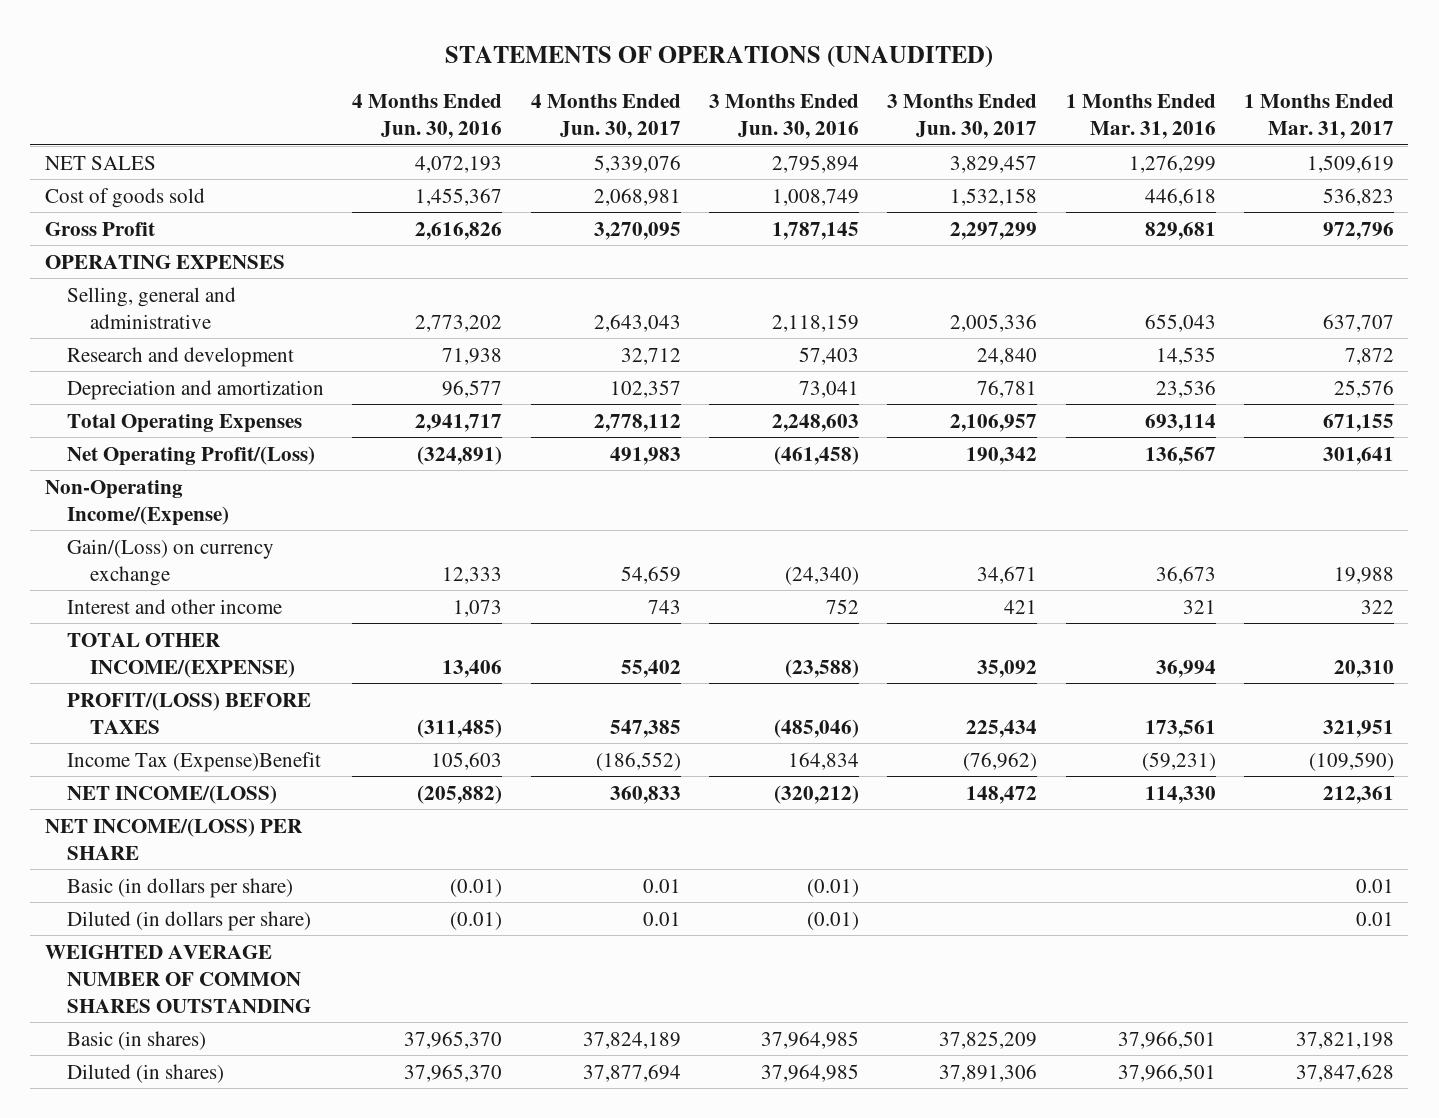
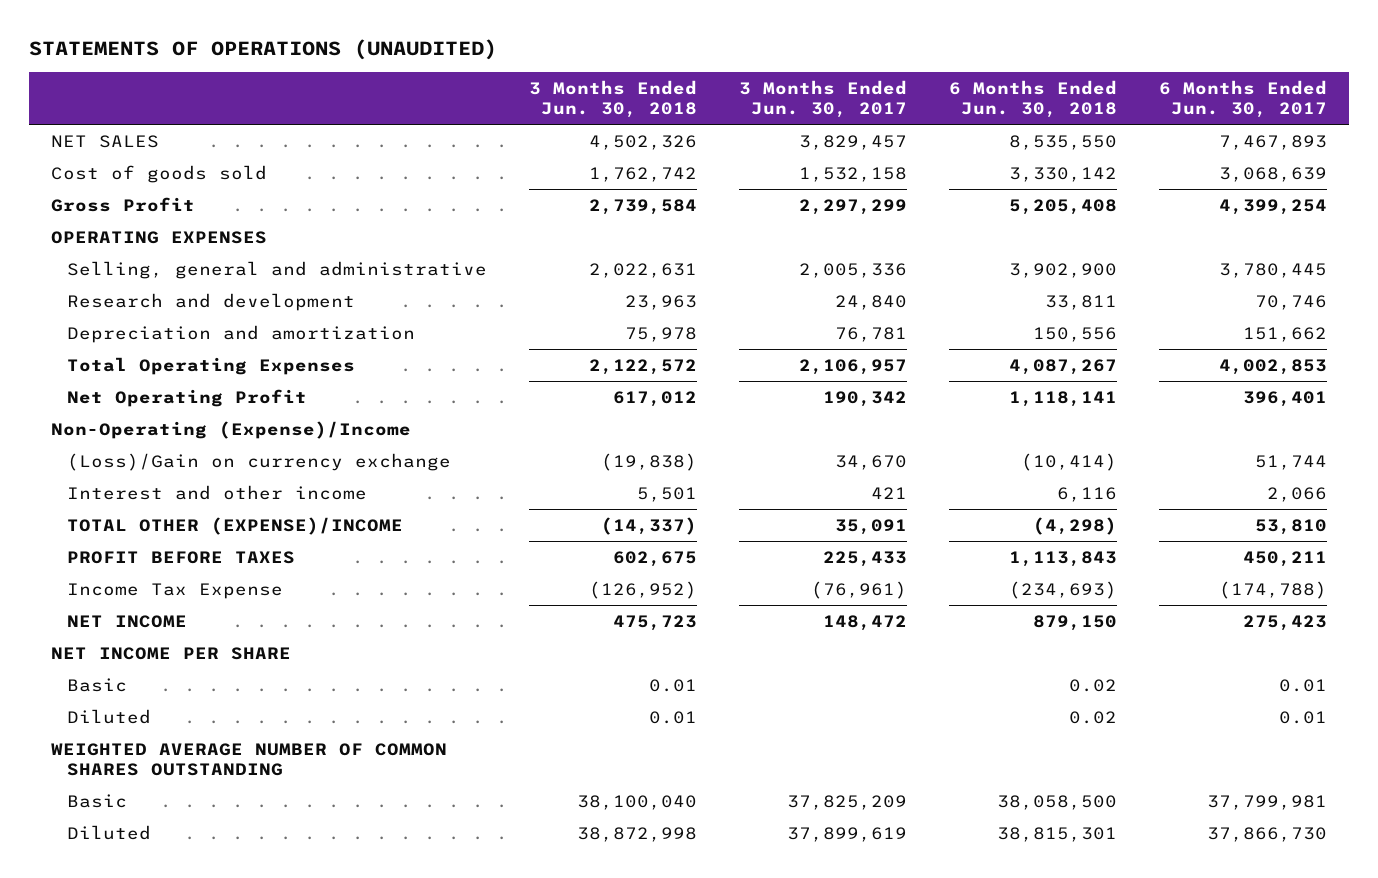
[352,94,503,140] 4 Months Ended Jun. 30, 2016 -> none
[530,94,681,140] 4 Months Ended Jun. 30, 2017 -> none
[709,94,860,140] 3 Months Ended Jun. 30, 2016 -> none
[1065,94,1216,140] 1 Months Ended Mar. 31, 2016 -> none
[1244,94,1395,140] 1 Months Ended Mar. 31, 2017 -> none
none -> [528,79,697,118] 3 Months Ended Jun. 30, 2018
none -> [949,79,1118,118] 6 Months Ended Jun. 30, 2018
none -> [1159,79,1328,118] 6 Months Ended Jun. 30, 2017
[67,445,316,466] Net Operating Profit/(Loss) -> [66,388,307,407] Net Operating Profit
[44,479,230,526] Non-Operating Income/(Expense) -> [50,420,411,439] Non-Operating (Expense)/Income
[67,538,275,586] Gain/(Loss) on currency exchange -> [66,452,451,471] (Loss)/Gain on currency exchange
[977,565,1038,584] 34,671 -> [835,454,908,470] 34,670
[67,632,295,678] TOTAL OTHER INCOME/(EXPENSE) -> [66,516,403,535] TOTAL OTHER (EXPENSE)/INCOME
[977,659,1038,678] 35,092 -> [835,518,908,535] 35,091
[67,691,312,734] PROFIT/(LOSS) BEFORE TAXES -> [66,550,295,564] PROFIT BEFORE TAXES
[966,719,1038,738] 225,434 -> [823,550,908,567] 225,433
[67,751,322,772] Income Tax (Expense)Benefit -> [66,582,283,599] Income Tax Expense
[963,751,1038,771] (76,962) -> [811,580,908,599] (76,961)
[67,784,278,804] NET INCOME/(LOSS) -> [66,614,187,628] NET INCOME
[44,817,303,860] NET INCOME/(LOSS) PER SHARE -> [50,646,291,660] NET INCOME PER SHARE
[67,877,294,898] Basic (in dollars per share) -> [66,677,127,692] Basic
[67,910,312,931] Diluted (in dollars per share) -> [66,708,151,724] Diluted
[67,1030,207,1050] Basic (in shares) -> [66,793,127,808] Basic
[67,1063,225,1083] Diluted (in shares) -> [66,824,151,840] Diluted
[939,1063,1038,1082] 37,891,306 -> [787,826,908,842] 37,899,619

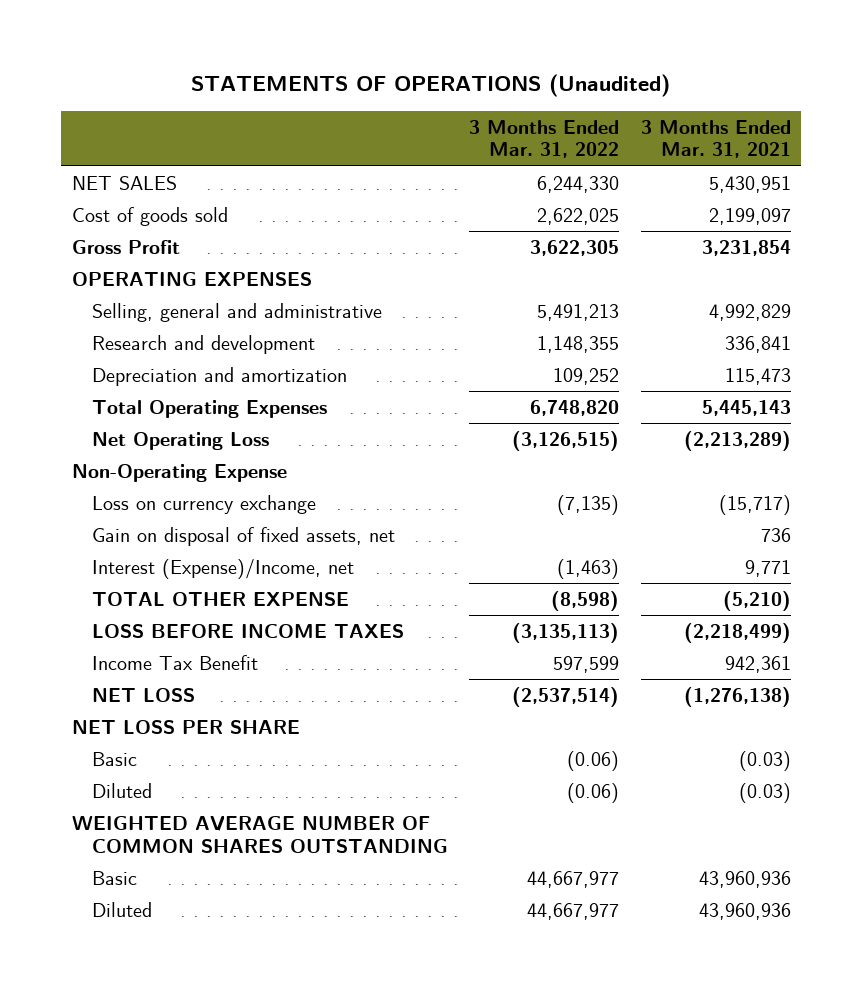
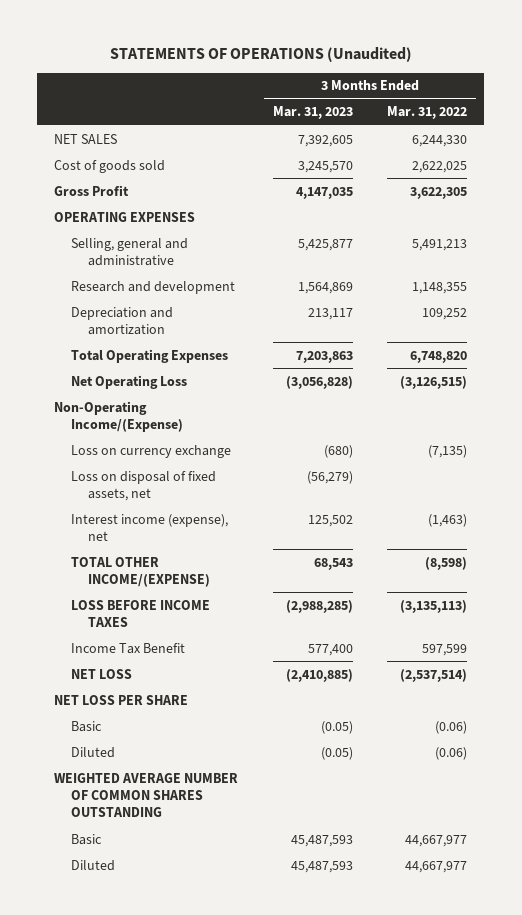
[640,119,791,159] 3 Months Ended Mar. 31, 2021 -> none
none -> [272,106,353,120] Mar. 31, 2023
[72,463,288,482] Non-Operating Expense -> [54,400,184,432] Non-Operating Income/(Expense)
[92,526,396,546] Gain on disposal of fixed assets, net -> [71,470,217,501] Loss on disposal of fixed assets, net
[92,558,355,579] Interest (Expense)/Income, net -> [71,513,229,541] Interest income (expense), net
[92,590,350,606] TOTAL OTHER EXPENSE -> [71,556,211,587] TOTAL OTHER INCOME/(EXPENSE)

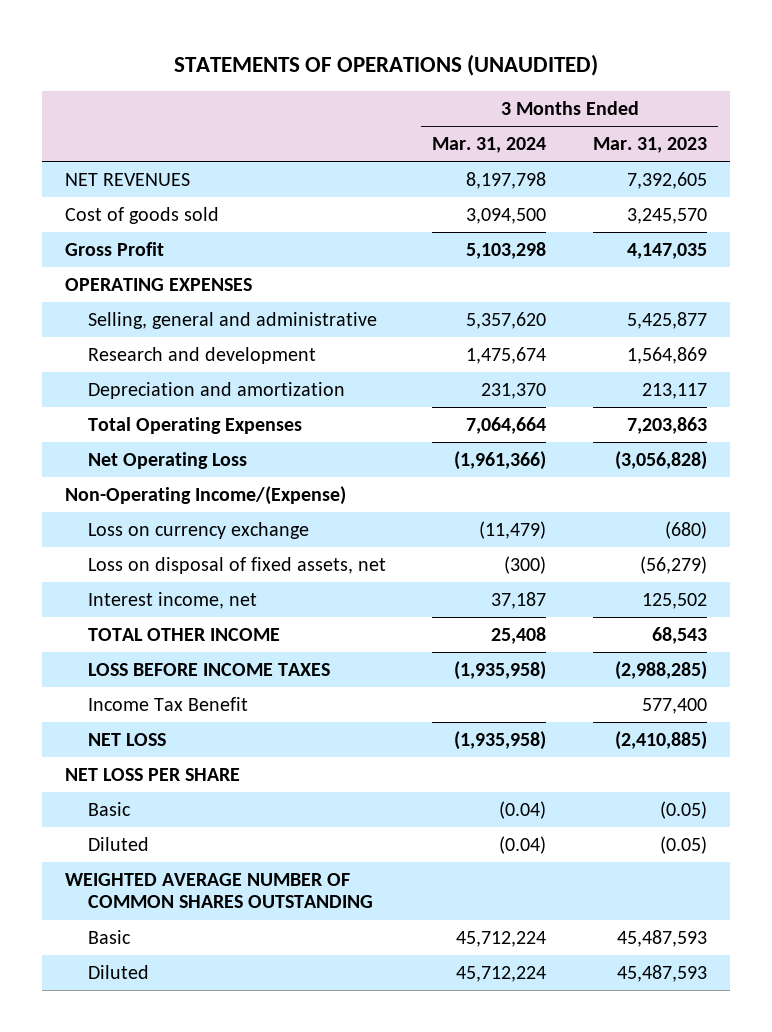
[109,46,412,62] STATEMENTS OF OPERATIONS (Unaudited) -> [173,53,598,76] STATEMENTS OF OPERATIONS (UNAUDITED)
[387,106,468,120] Mar. 31, 2022 -> none
none -> [432,137,547,154] Mar. 31, 2024
[54,133,118,144] NET SALES -> [64,172,190,186] NET REVENUES
[71,513,229,541] Interest income (expense), net -> [88,591,258,609] Interest income, net
[71,556,211,587] TOTAL OTHER INCOME/(EXPENSE) -> [88,627,281,641] TOTAL OTHER INCOME

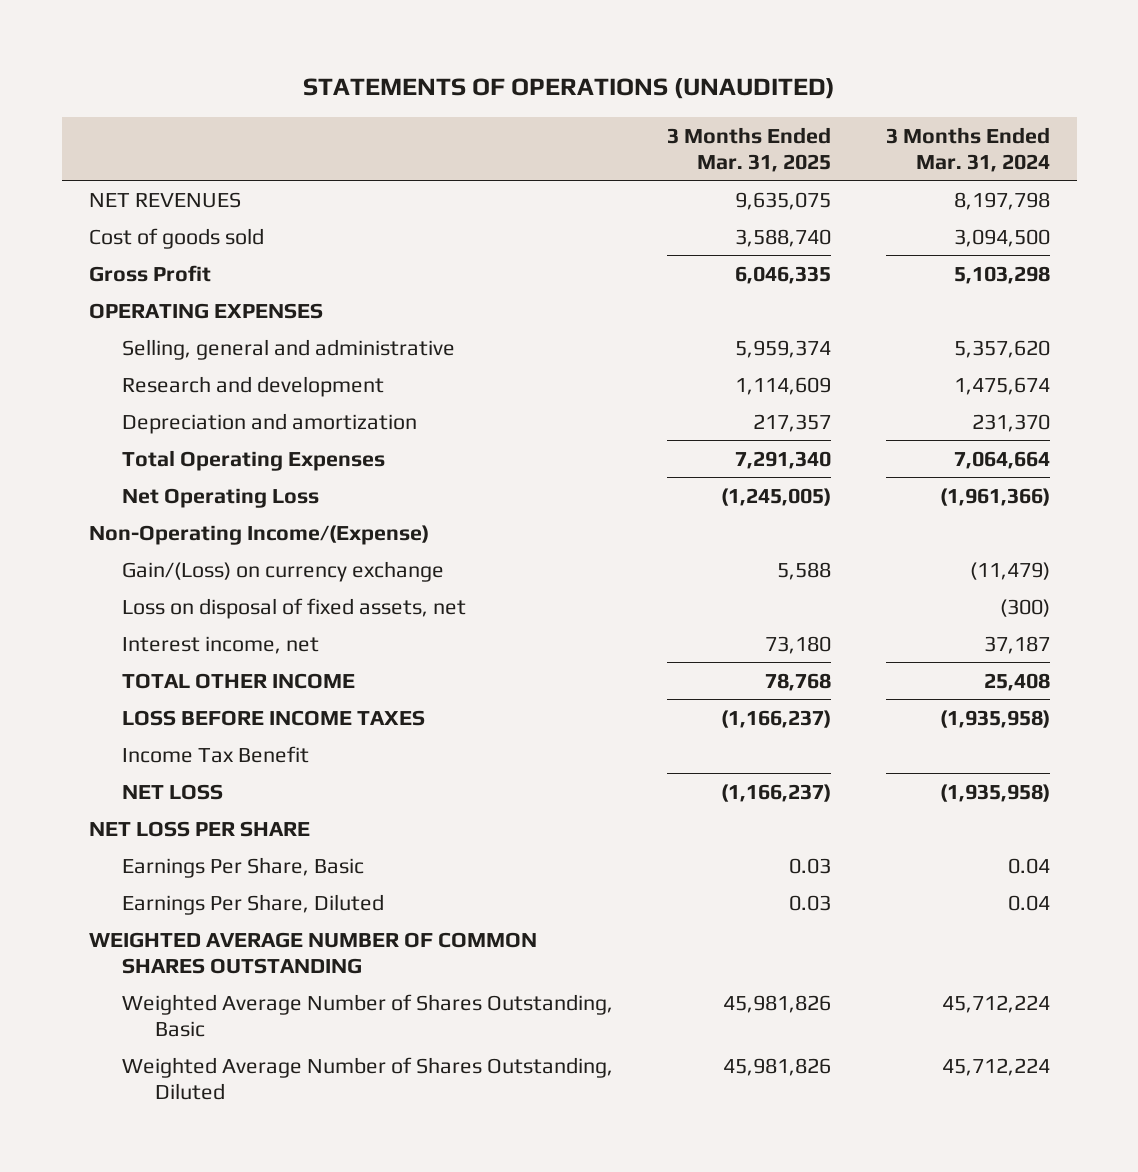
[592,137,707,154] Mar. 31, 2023 -> none
none -> [667,126,832,172] 3 Months Ended Mar. 31, 2025
[88,521,310,539] Loss on currency exchange -> [121,560,444,582] Gain/(Loss) on currency exchange
[88,801,132,816] Basic -> [121,856,364,878] Earnings Per Share, Basic
[499,800,547,819] (0.04) -> [1007,857,1050,874] 0.04
[88,836,150,851] Diluted -> [121,893,384,915] Earnings Per Share, Diluted
[499,835,547,854] (0.04) -> [1007,894,1050,911] 0.04
[88,929,132,944] Basic -> [121,993,613,1037] Weighted Average Number of Shares Outstanding, Basic
[88,964,150,979] Diluted -> [121,1056,613,1100] Weighted Average Number of Shares Outstanding, Diluted

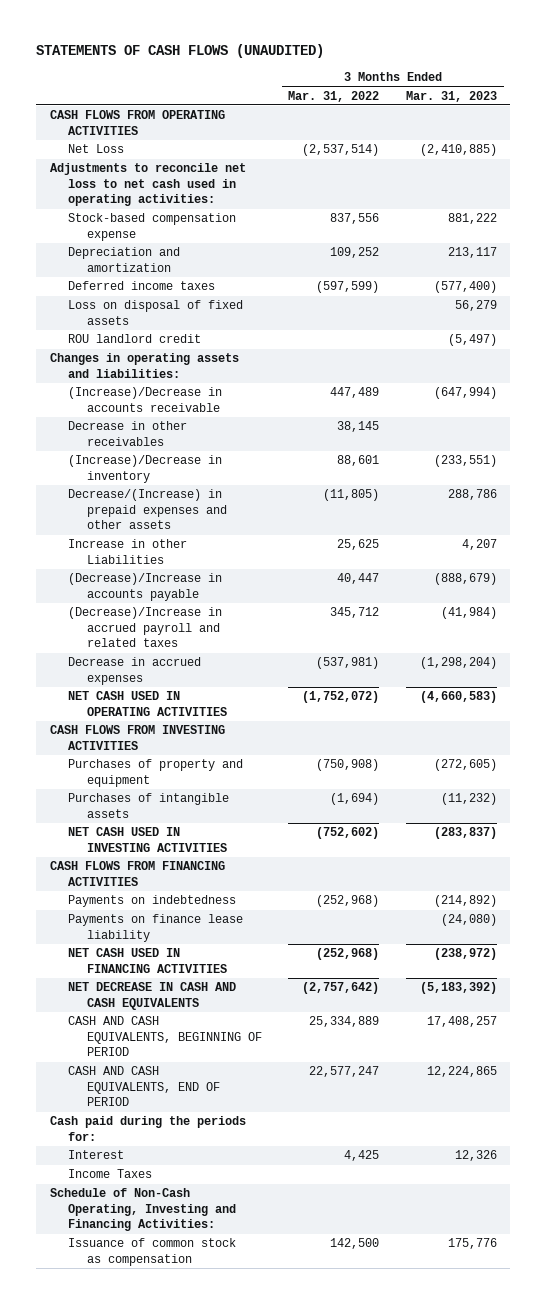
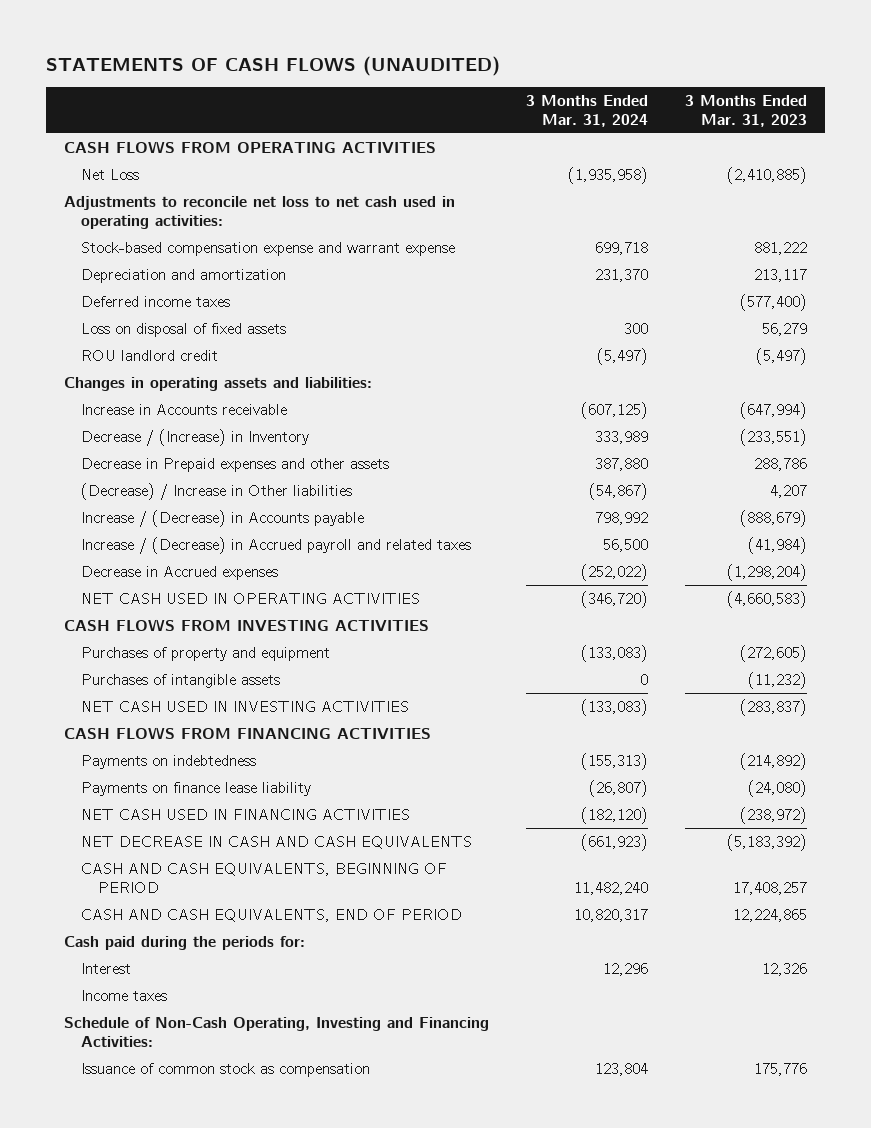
[288,90,380,102] Mar. 31, 2022 -> none
none -> [526,94,649,127] 3 Months Ended Mar. 31, 2024
[68,213,237,241] Stock-based compensation expense -> [80,241,455,256] Stock-based compensation expense and warrant expense
[68,421,188,446] Decrease in other receivables -> none
[68,387,223,412] (Increase)/Decrease in accounts receivable -> [80,403,287,415] Increase in Accounts receivable
[68,455,223,483] (Increase)/Decrease in inventory -> [80,428,309,446] Decrease / (Increase) in Inventory
[68,489,227,530] Decrease/(Increase) in prepaid expenses and other assets -> [80,457,389,472] Decrease in Prepaid expenses and other assets
[68,539,188,564] Increase in other Liabilities -> [80,482,352,500] (Decrease) / Increase in Other liabilities
[68,573,223,601] (Decrease)/Increase in accounts payable -> [80,509,364,527] Increase / (Decrease) in Accounts payable
[68,607,223,648] (Decrease)/Increase in accrued payroll and related taxes -> [80,536,471,554] Increase / (Decrease) in Accrued payroll and related taxes
[68,657,202,685] Decrease in accrued expenses -> [80,565,278,580] Decrease in Accrued expenses
[68,1169,153,1179] Income Taxes -> [80,989,167,1001] Income taxes

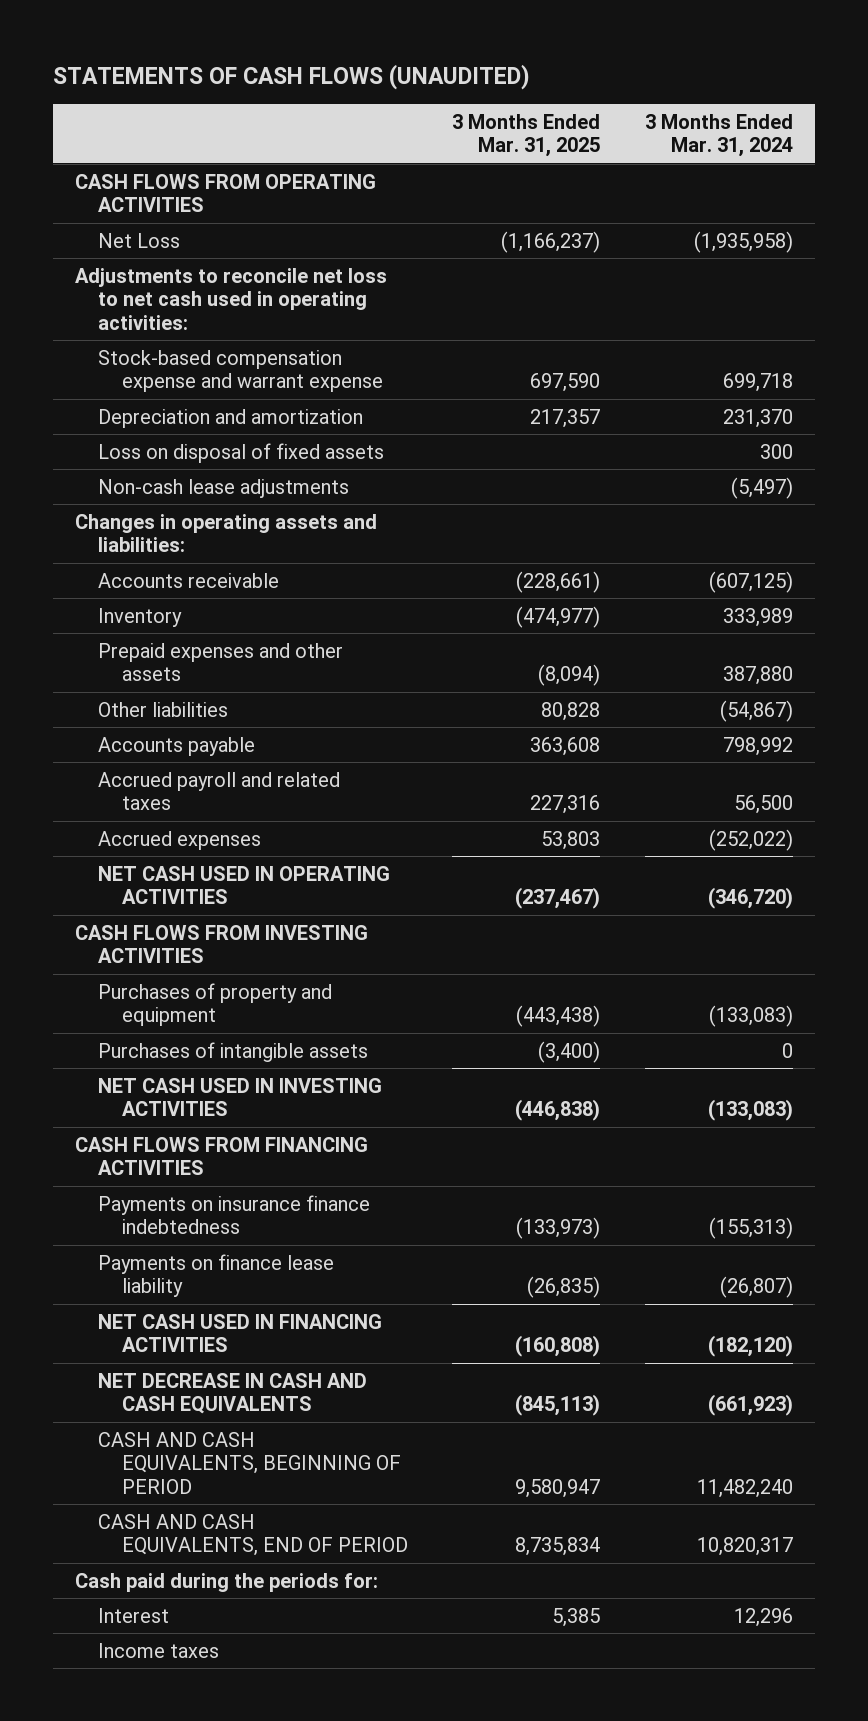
[684,94,807,127] 3 Months Ended Mar. 31, 2023 -> none
none -> [452,113,601,158] 3 Months Ended Mar. 31, 2025
[80,295,230,307] Deferred income taxes -> none
[80,349,218,361] ROU landlord credit -> [98,478,350,498] Non-cash lease adjustments
[80,403,287,415] Increase in Accounts receivable -> [98,572,280,588] Accounts receivable
[80,428,309,446] Decrease / (Increase) in Inventory -> [98,607,183,627] Inventory
[80,457,389,472] Decrease in Prepaid expenses and other assets -> [98,642,344,682] Prepaid expenses and other assets
[80,482,352,500] (Decrease) / Increase in Other liabilities -> [98,701,229,717] Other liabilities
[80,509,364,527] Increase / (Decrease) in Accounts payable -> [98,736,256,756] Accounts payable
[80,536,471,554] Increase / (Decrease) in Accrued payroll and related taxes -> [98,771,341,811] Accrued payroll and related taxes
[80,565,278,580] Decrease in Accrued expenses -> [98,830,262,850] Accrued expenses
[80,754,256,769] Payments on indebtedness -> [98,1194,371,1235] Payments on insurance finance indebtedness
[64,1016,490,1048] Schedule of Non-Cash Operating, Investing and Financing Activities: -> none
[80,1062,370,1077] Issuance of common stock as compensation -> none

